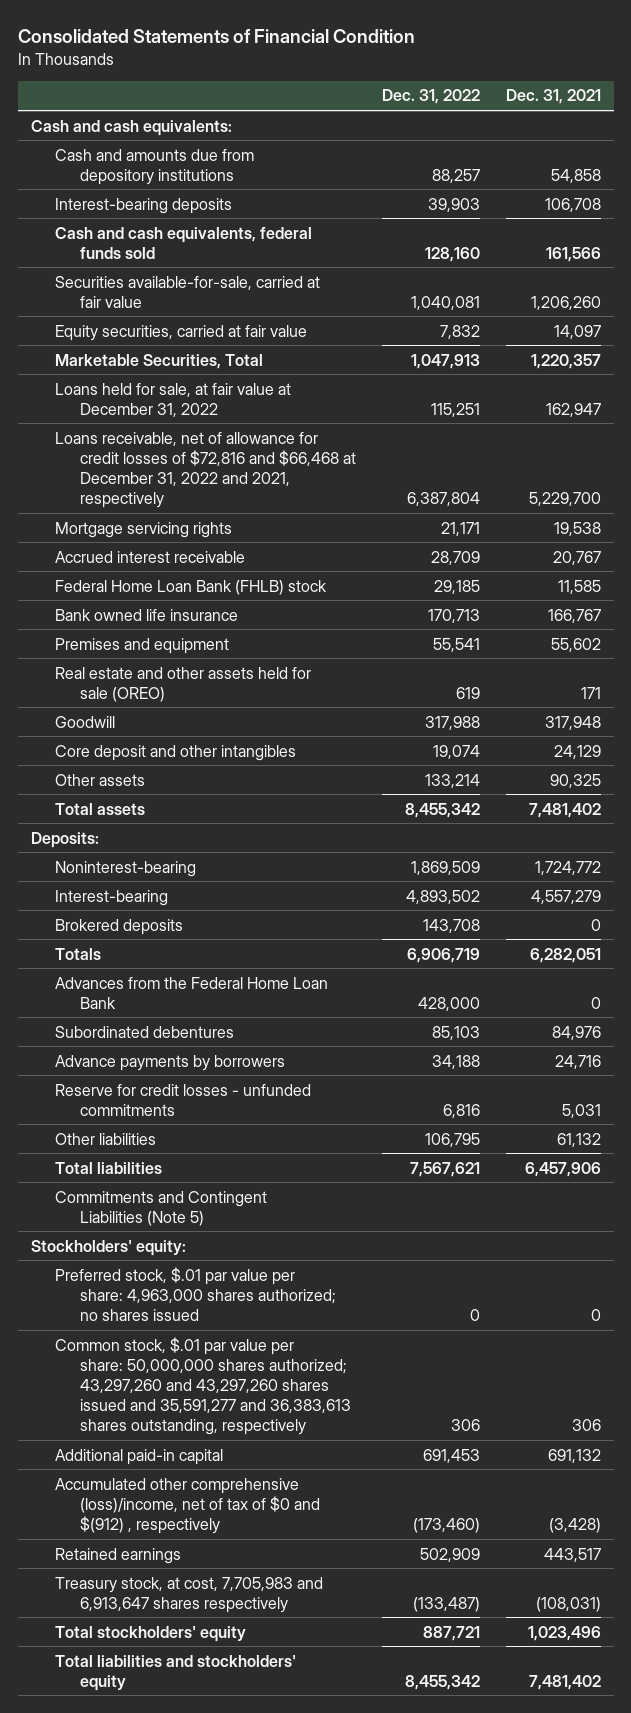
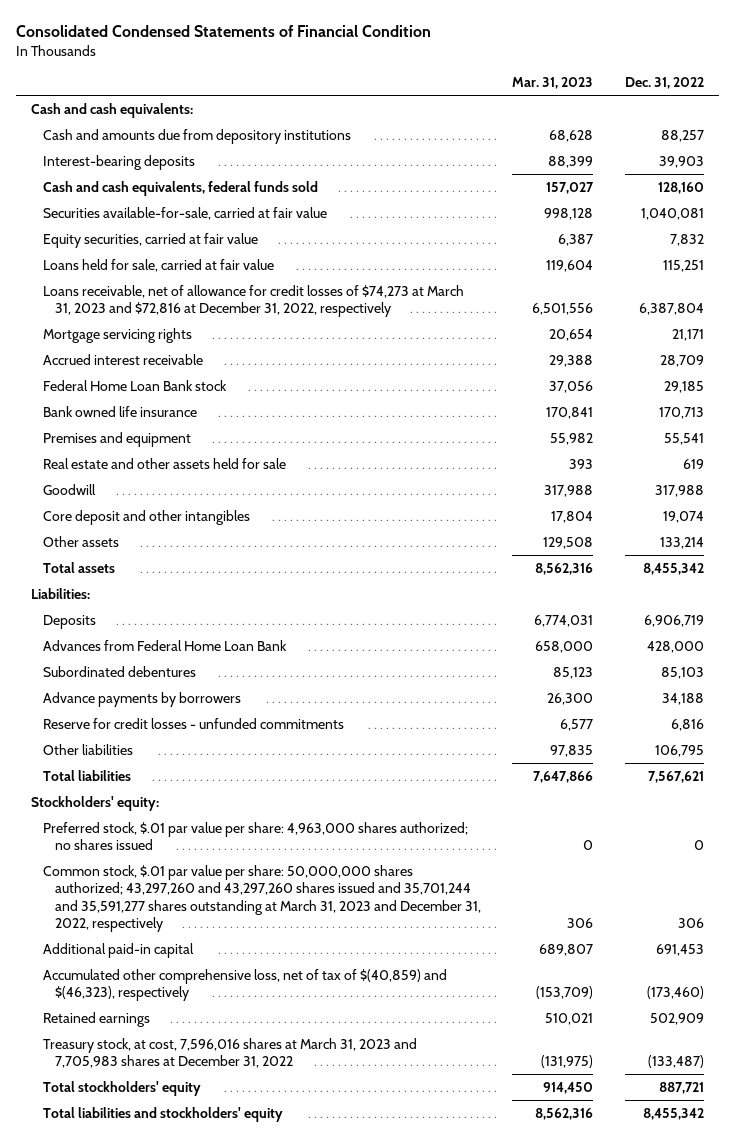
[17,28,415,43] Consolidated Statements of Financial Condition -> [15,25,431,38] Consolidated Condensed Statements of Financial Condition
[505,89,601,105] Dec. 31, 2021 -> none
none -> [512,77,594,90] Mar. 31, 2023
[55,353,264,369] Marketable Securities, Total -> none
[55,382,292,417] Loans held for sale, at fair value at December 31, 2022 -> [43,258,275,272] Loans held for sale, carried at fair value
[55,431,356,508] Loans receivable, net of allowance for credit losses of $72,816 and $66,468 at December 31, 2022 and 2021, respectively -> [43,284,465,318] Loans receivable, net of allowance for credit losses of $74,273 at March 31, 2023 and $72,816 at December 31, 2022, respectively
[55,579,328,595] Federal Home Loan Bank (FHLB) stock -> [43,379,228,391] Federal Home Loan Bank stock
[55,666,312,702] Real estate and other assets held for sale (OREO) -> [43,457,287,469] Real estate and other assets held for sale
[30,831,99,848] Deposits: -> none
[55,860,197,877] Noninterest-bearing -> none
[55,889,169,906] Interest-bearing -> none
[55,918,184,935] Brokered deposits -> none
none -> [31,587,91,599] Liabilities:
[55,947,102,960] Totals -> [43,614,97,629] Deposits
[55,976,329,1009] Advances from the Federal Home Loan Bank -> [43,639,288,651] Advances from Federal Home Loan Bank
[55,1190,268,1226] Commitments and Contingent Liabilities (Note 5) -> none
[55,1336,351,1436] Common stock, $.01 par value per share: 50,000,000 shares authorized; 43,297,260 and 43,297,260 shares issued and 35,591,277 and 36,383,613 shares outstanding, respectively -> [43,864,481,933] Common stock, $.01 par value per share: 50,000,000 shares authorized; 43,297,260 and 43,297,260 shares issued and 35,701,244 and 35,591,277 shares outstanding at March 31, 2023 and December 31, 2022, respectively
[55,1477,320,1534] Accumulated other comprehensive (loss)/income, net of tax of $0 and $(912) , respectively -> [43,968,448,1002] Accumulated other comprehensive loss, net of tax of $(40,859) and $(46,323), respectively
[55,1576,324,1613] Treasury stock, at cost, 7,705,983 and 6,913,647 shares respectively -> [43,1037,418,1069] Treasury stock, at cost, 7,596,016 shares at March 31, 2023 and 7,705,983 shares at December 31, 2022

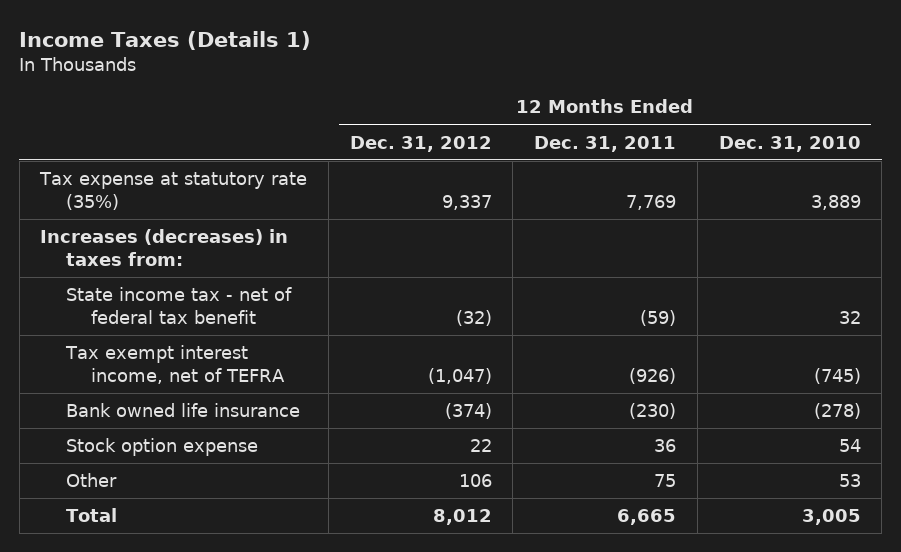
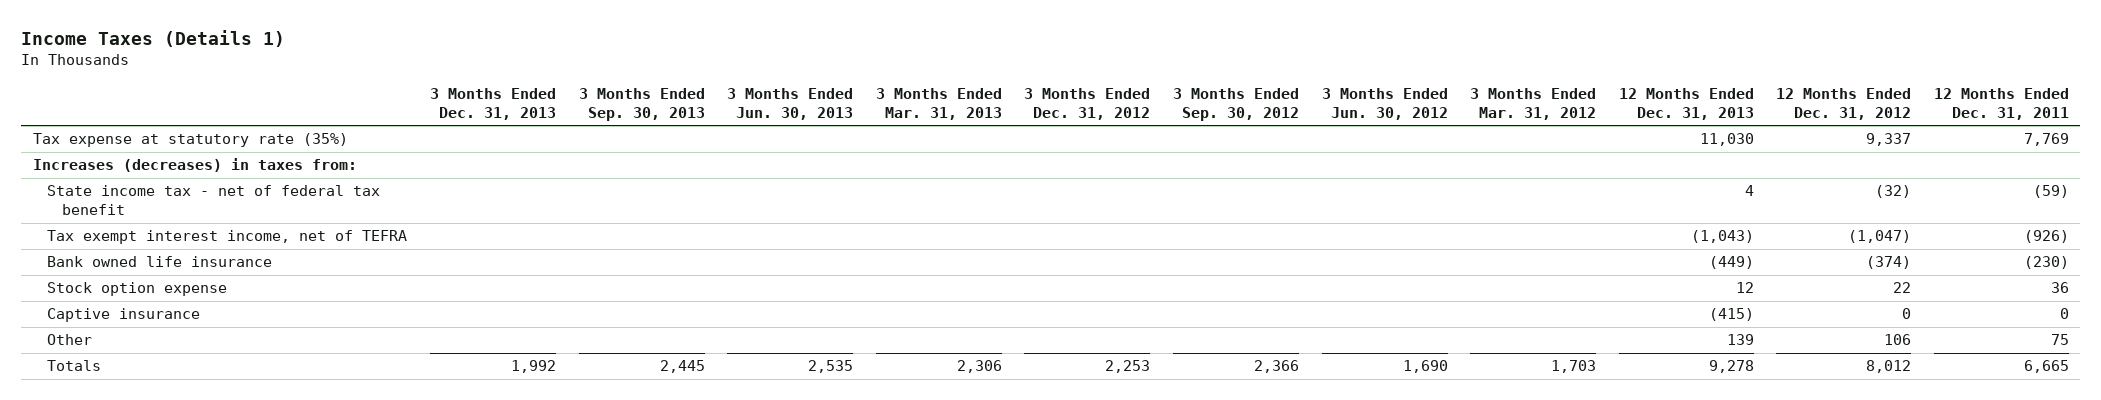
[718,135,861,152] Dec. 31, 2010 -> none
none -> [430,87,557,120] 3 Months Ended Dec. 31, 2013
none -> [578,87,705,121] 3 Months Ended Sep. 30, 2013
none -> [727,87,854,120] 3 Months Ended Jun. 30, 2013
none -> [875,87,1002,120] 3 Months Ended Mar. 31, 2013
none -> [1024,87,1151,120] 3 Months Ended Dec. 31, 2012
none -> [1172,87,1299,121] 3 Months Ended Sep. 30, 2012
none -> [1321,87,1448,120] 3 Months Ended Jun. 30, 2012
none -> [1470,87,1597,120] 3 Months Ended Mar. 31, 2012
none -> [1618,87,1754,120] 12 Months Ended Dec. 31, 2013
none -> [47,308,201,323] Captive insurance
[65,508,117,523] Total -> [47,360,102,372] Totals

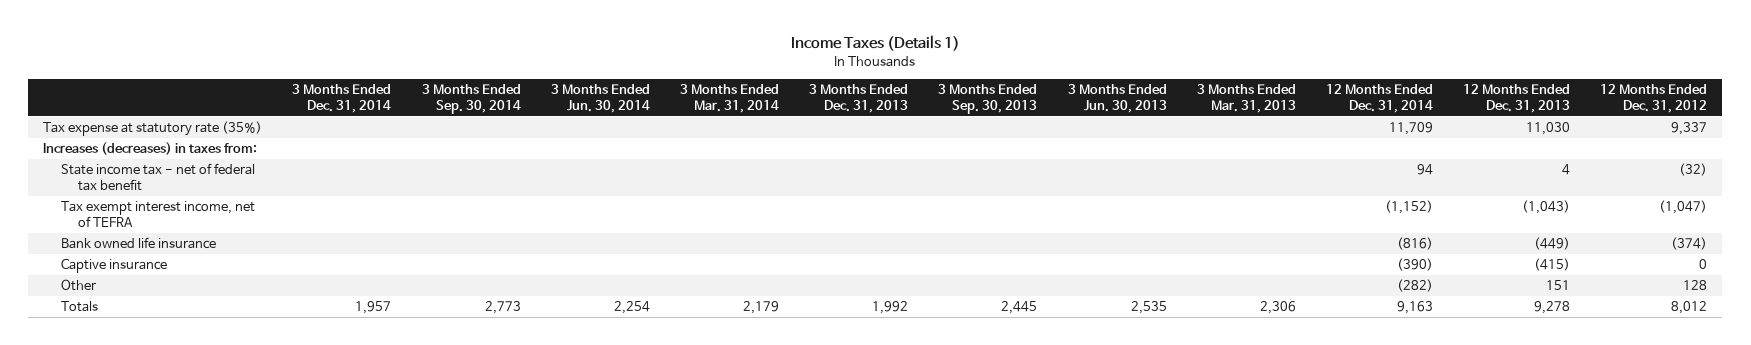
[1024,87,1151,120] 3 Months Ended Dec. 31, 2012 -> none
[1172,87,1299,121] 3 Months Ended Sep. 30, 2012 -> none
[1321,87,1448,120] 3 Months Ended Jun. 30, 2012 -> none
[1470,87,1597,120] 3 Months Ended Mar. 31, 2012 -> none
[1933,87,2069,120] 12 Months Ended Dec. 31, 2011 -> none
none -> [292,84,392,114] 3 Months Ended Dec. 31, 2014
none -> [421,84,521,115] 3 Months Ended Sep. 30, 2014
none -> [550,84,650,114] 3 Months Ended Jun. 30, 2014
none -> [679,84,779,114] 3 Months Ended Mar. 31, 2014
none -> [1325,84,1433,114] 12 Months Ended Dec. 31, 2014
[47,282,228,297] Stock option expense -> none
[1726,334,1754,346] 139 -> [1546,279,1571,290] 151
[1884,334,1912,346] 106 -> [1683,279,1708,290] 128

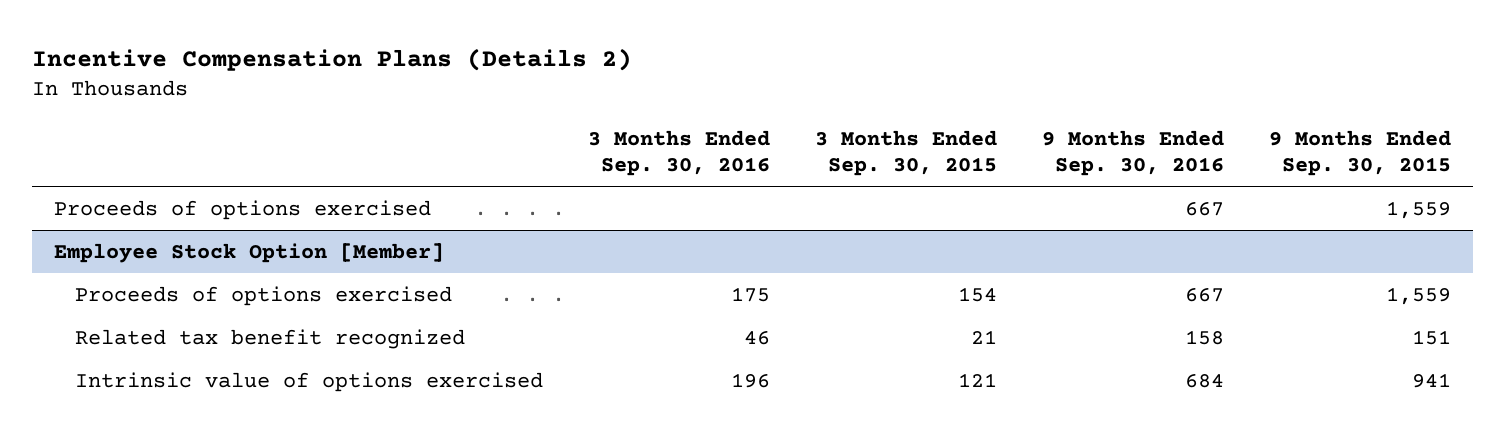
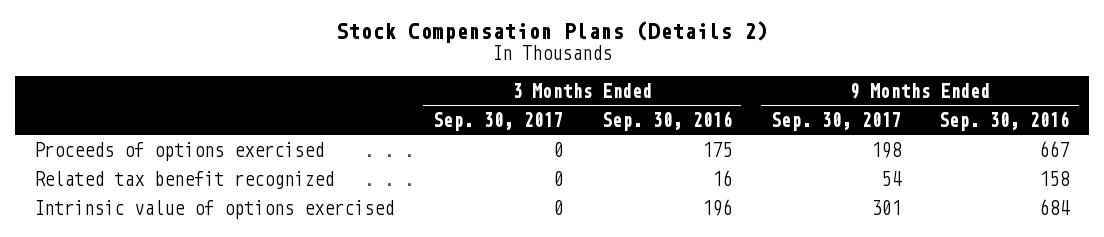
[31,47,632,71] Incentive Compensation Plans (Details 2) -> [335,21,768,44] Stock Compensation Plans (Details 2)
[814,129,997,176] 3 Months Ended Sep. 30, 2015 -> none
[1268,129,1451,176] 9 Months Ended Sep. 30, 2015 -> none
none -> [433,111,564,131] Sep. 30, 2017
none -> [770,111,901,131] Sep. 30, 2017
[54,199,432,220] Proceeds of options exercised -> none
[54,242,445,263] Employee Stock Option [Member] -> none
[743,330,770,345] 46 -> [711,169,732,186] 16

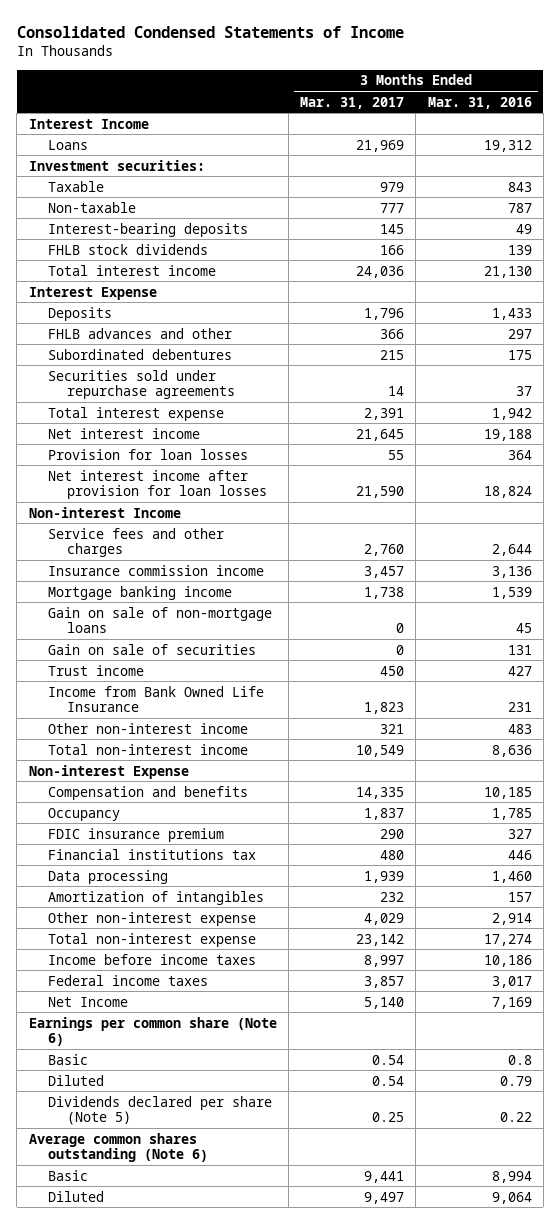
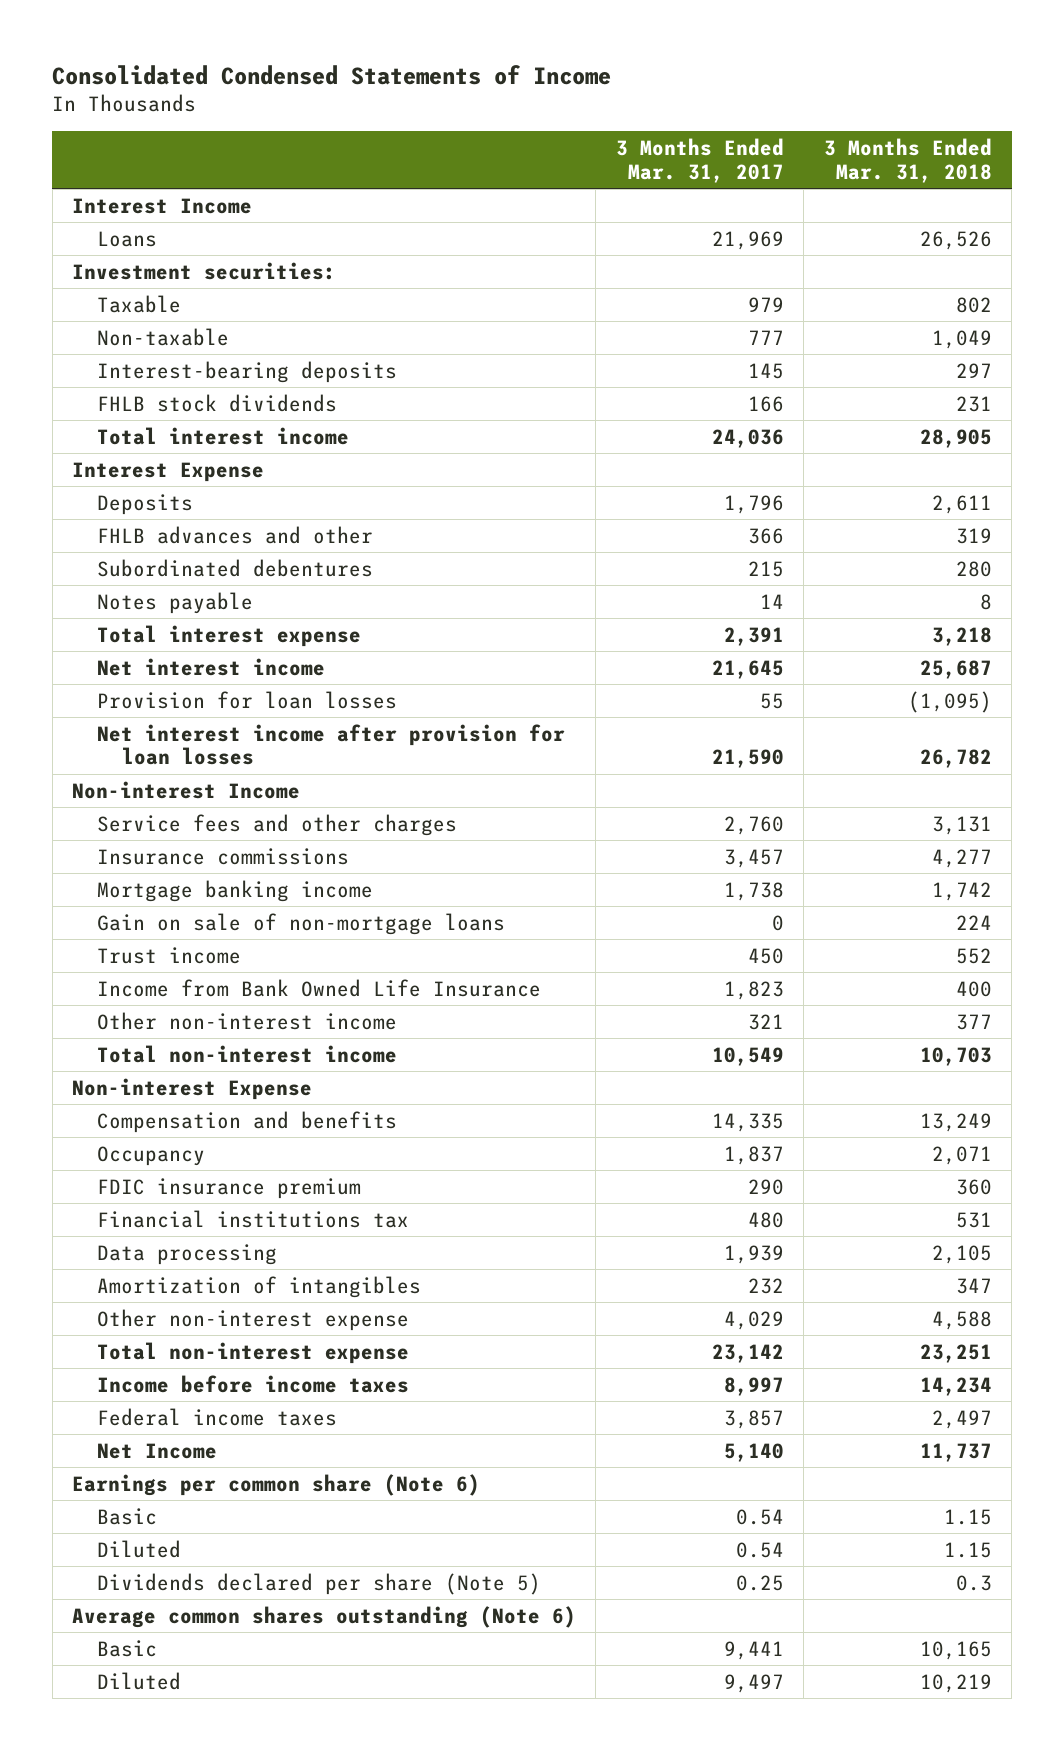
[427,96,532,109] Mar. 31, 2016 -> none
none -> [823,138,992,183] 3 Months Ended Mar. 31, 2018
[48,369,236,400] Securities sold under repurchase agreements -> none
none -> [96,591,253,614] Notes payable
[48,564,265,576] Insurance commission income -> [96,847,349,865] Insurance commissions
[48,643,257,655] Gain on sale of securities -> none

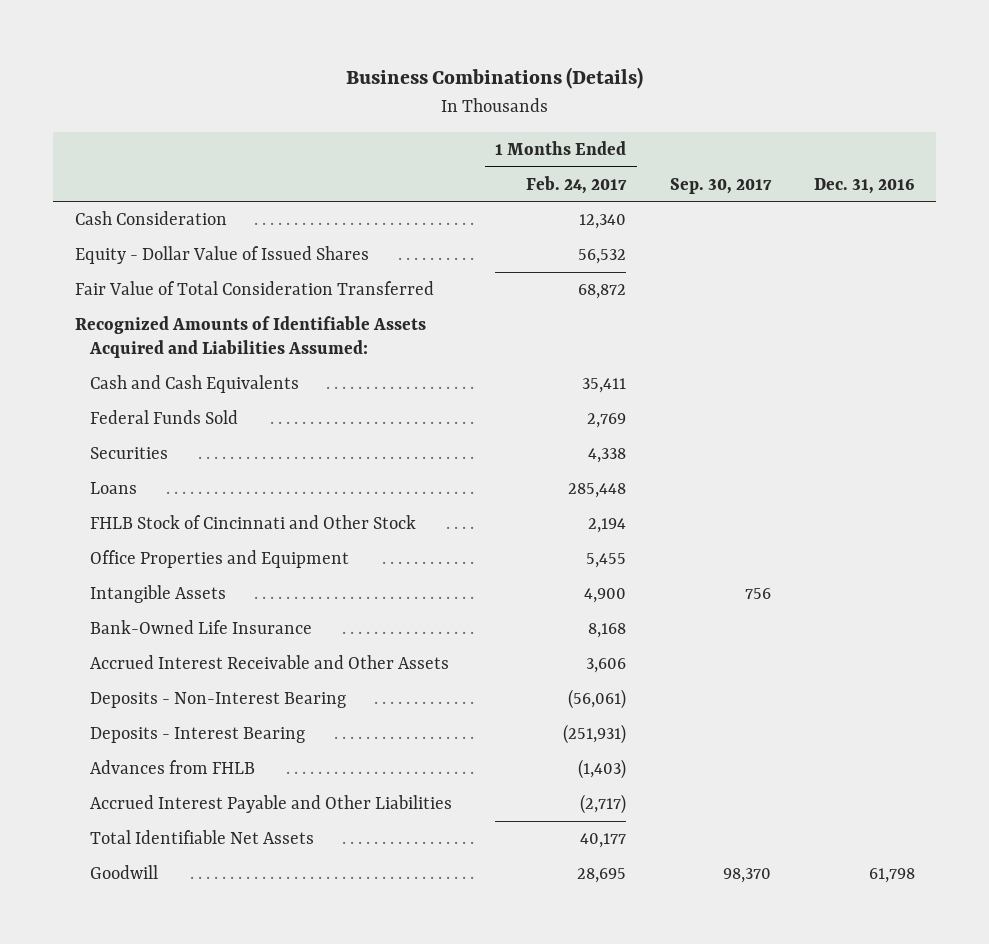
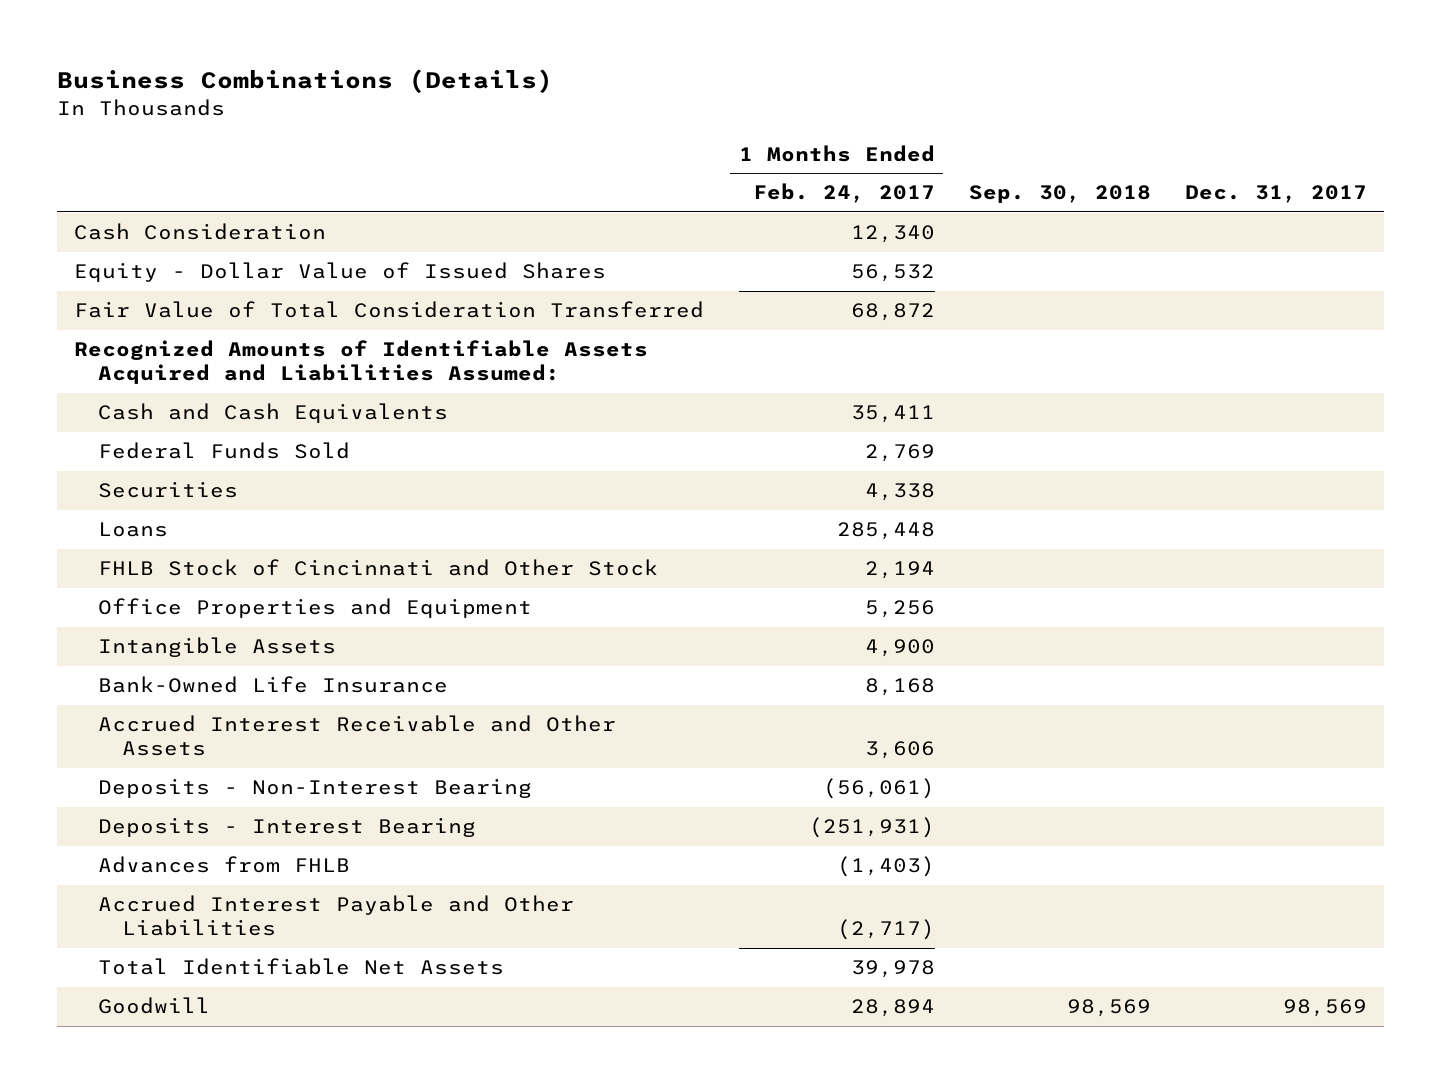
[669,177,772,194] Sep. 30, 2017 -> none
[813,177,915,194] Dec. 31, 2016 -> none
none -> [968,185,1151,204] Sep. 30, 2018
none -> [1185,185,1368,204] Dec. 31, 2017
[586,553,627,569] 5,455 -> [864,600,935,619] 5,256
[580,833,627,849] 40,177 -> [850,960,935,979] 39,978
[577,868,627,884] 28,695 -> [850,999,935,1018] 28,894

